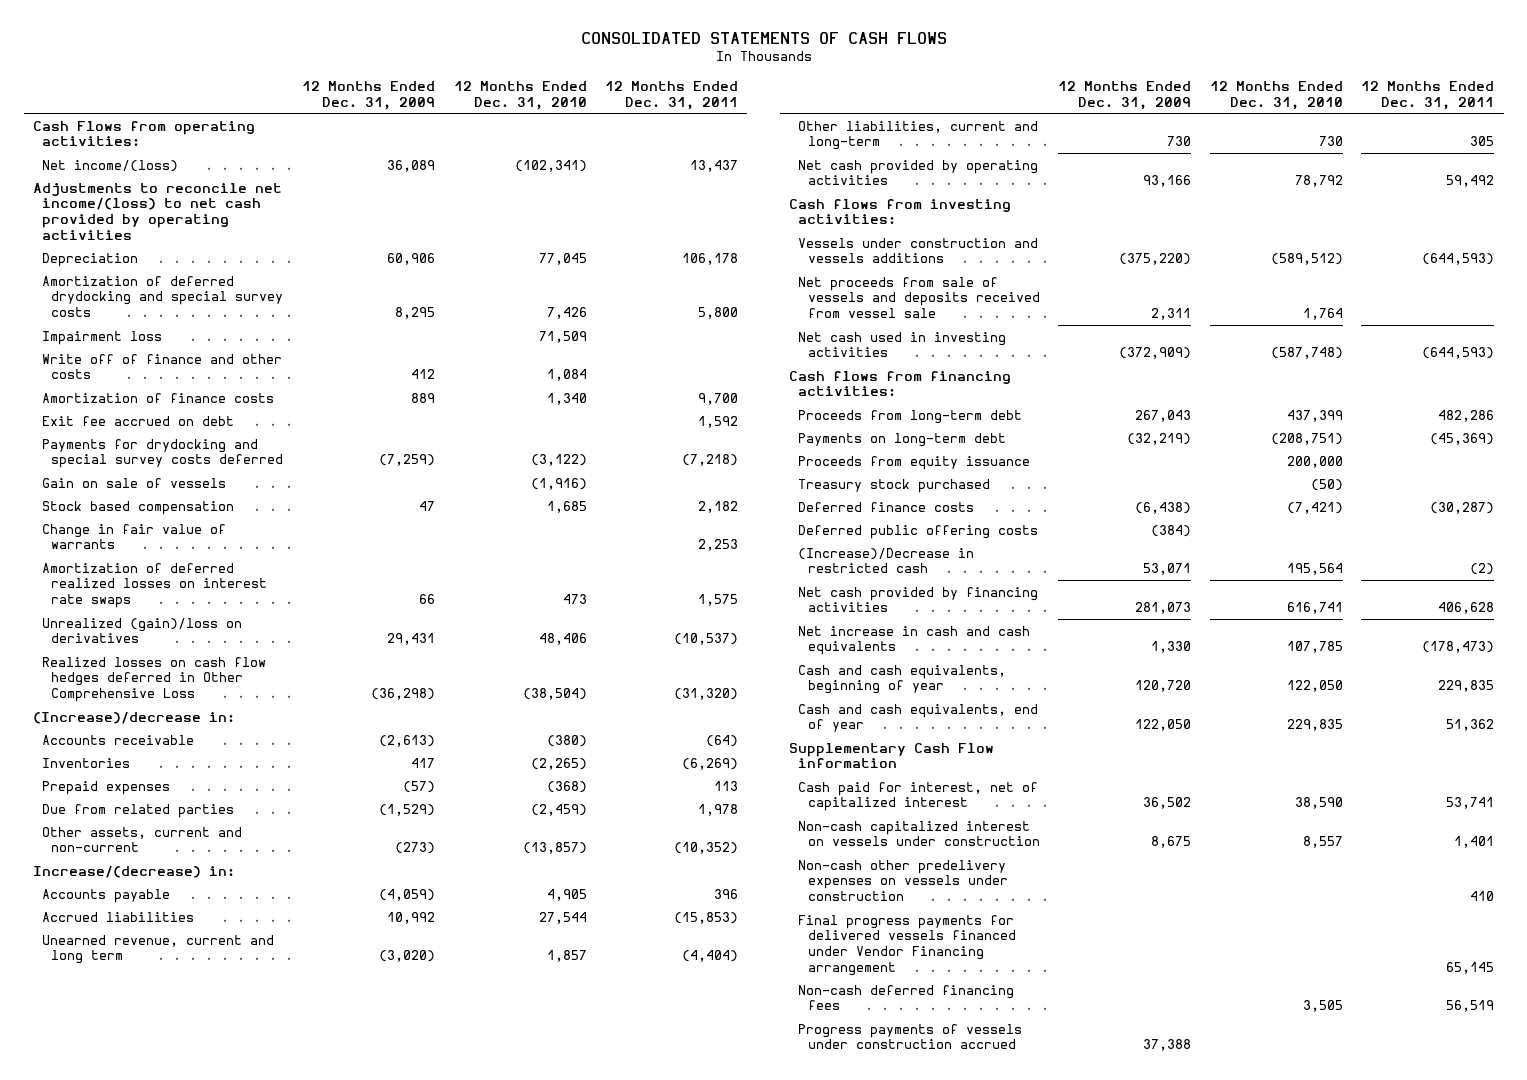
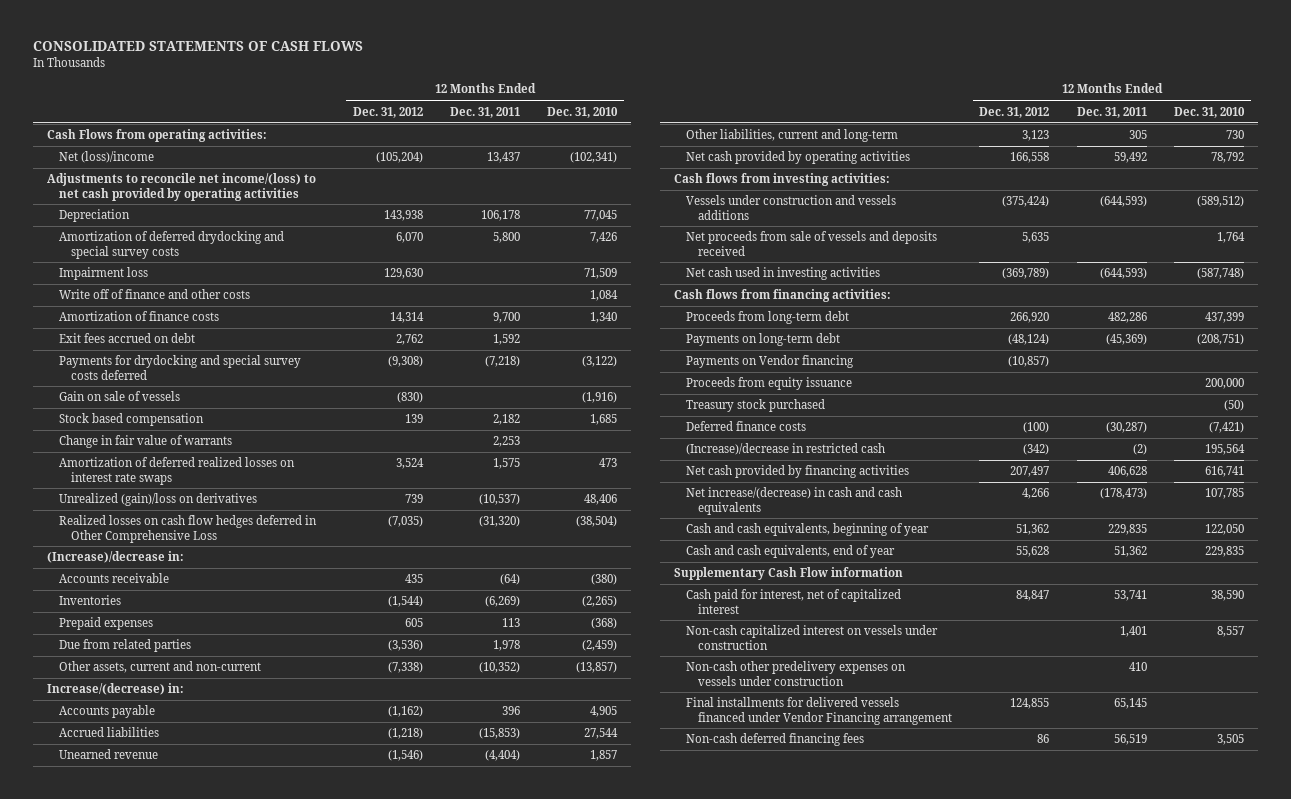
[302,80,436,110] 12 Months Ended Dec. 31, 2009 -> none
none -> [352,106,423,118] Dec. 31, 2012
[42,159,179,172] Net income/(loss) -> [58,151,154,164] Net (loss)/income
[42,415,235,426] Exit fee accrued on debt -> [58,333,195,344] Exit fees accrued on debt
[42,934,275,965] Unearned revenue, current and long term -> [58,749,158,760] Unearned revenue
[798,276,1040,318] Net proceeds from sale of vessels and deposits received from vessel sale -> [685,231,937,256] Net proceeds from sale of vessels and deposits received
none -> [685,355,854,369] Payments on Vendor financing
[798,524,1039,539] Deferred public offering costs -> none
[798,547,975,574] (Increase)/Decrease in restricted cash -> [685,443,885,456] (Increase)/decrease in restricted cash
[798,625,1031,656] Net increase in cash and cash equivalents -> [685,487,902,515] Net increase/(decrease) in cash and cash equivalents
[798,914,1016,976] Final progress payments for delivered vessels financed under Vendor Financing arrangement -> [685,697,953,725] Final installments for delivered vessels financed under Vendor Financing arrangement
[798,1023,1023,1050] Progress payments of vessels under construction accrued -> none

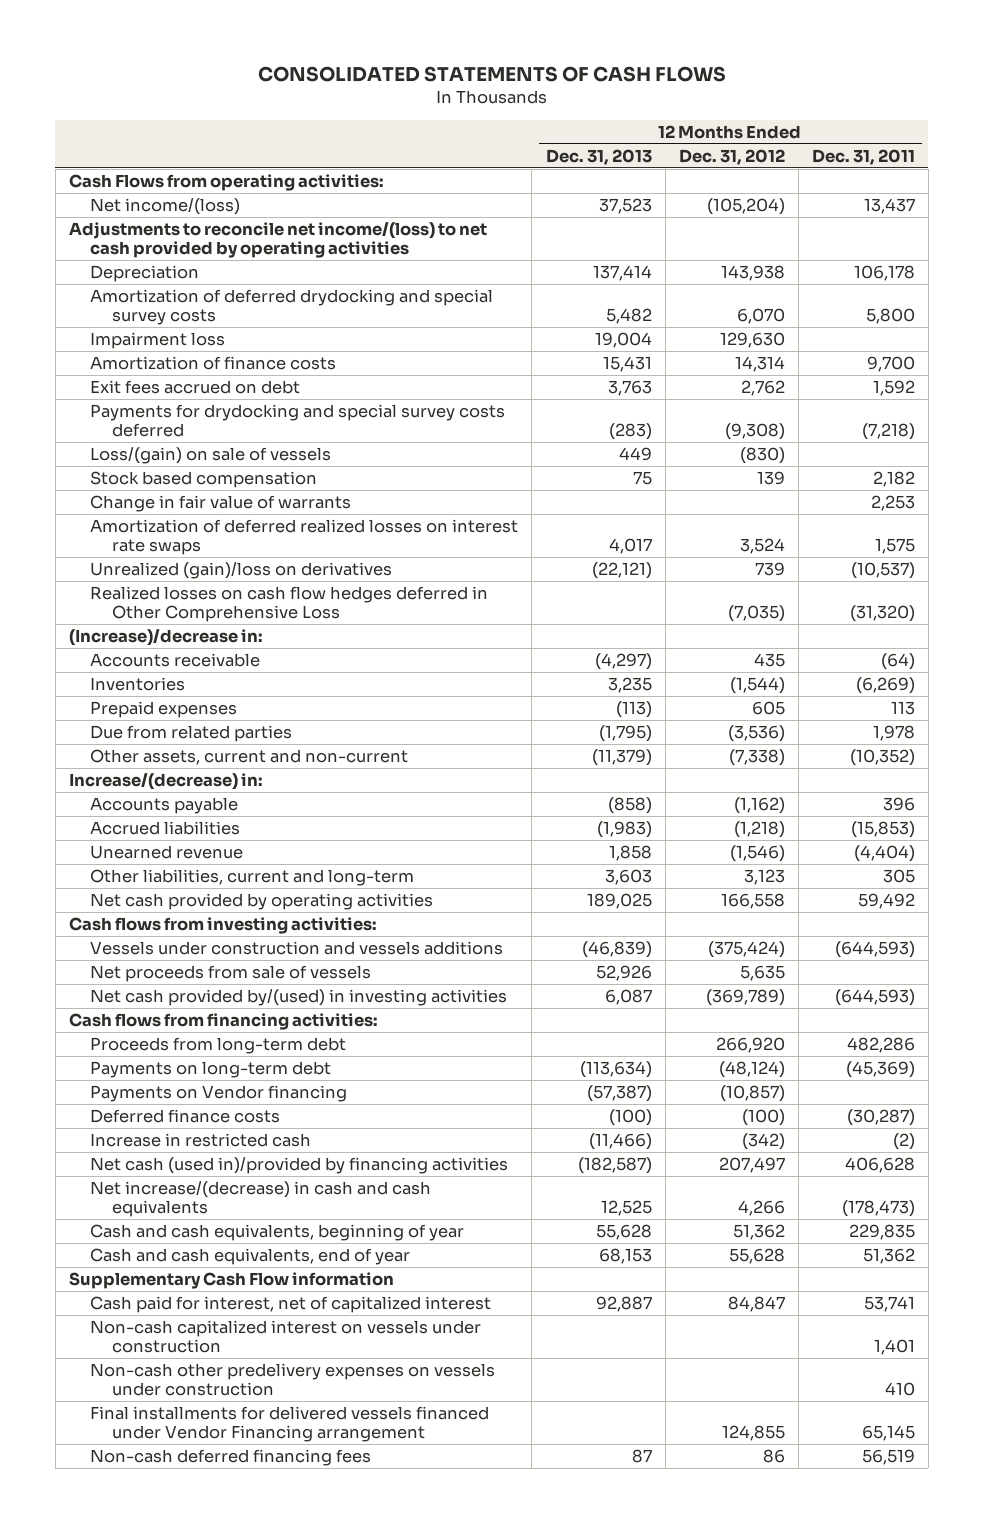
[547,106,619,118] Dec. 31, 2010 -> none
none -> [545,148,652,165] Dec. 31, 2013
[58,151,154,164] Net (loss)/income -> [90,198,241,216] Net income/(loss)
[58,289,250,300] Write off of finance and other costs -> none
[58,391,180,402] Gain on sale of vessels -> [90,447,332,465] Loss/(gain) on sale of vessels
[685,231,937,256] Net proceeds from sale of vessels and deposits received -> [90,965,372,983] Net proceeds from sale of vessels
[685,267,880,281] Net cash used in investing activities -> [90,989,508,1007] Net cash provided by/(used) in investing activities
[685,377,852,391] Proceeds from equity issuance -> none
[685,399,825,413] Treasury stock purchased -> none
[685,443,885,456] (Increase)/decrease in restricted cash -> [90,1133,312,1148] Increase in restricted cash
[685,465,909,479] Net cash provided by financing activities -> [90,1157,509,1175] Net cash (used in)/provided by financing activities

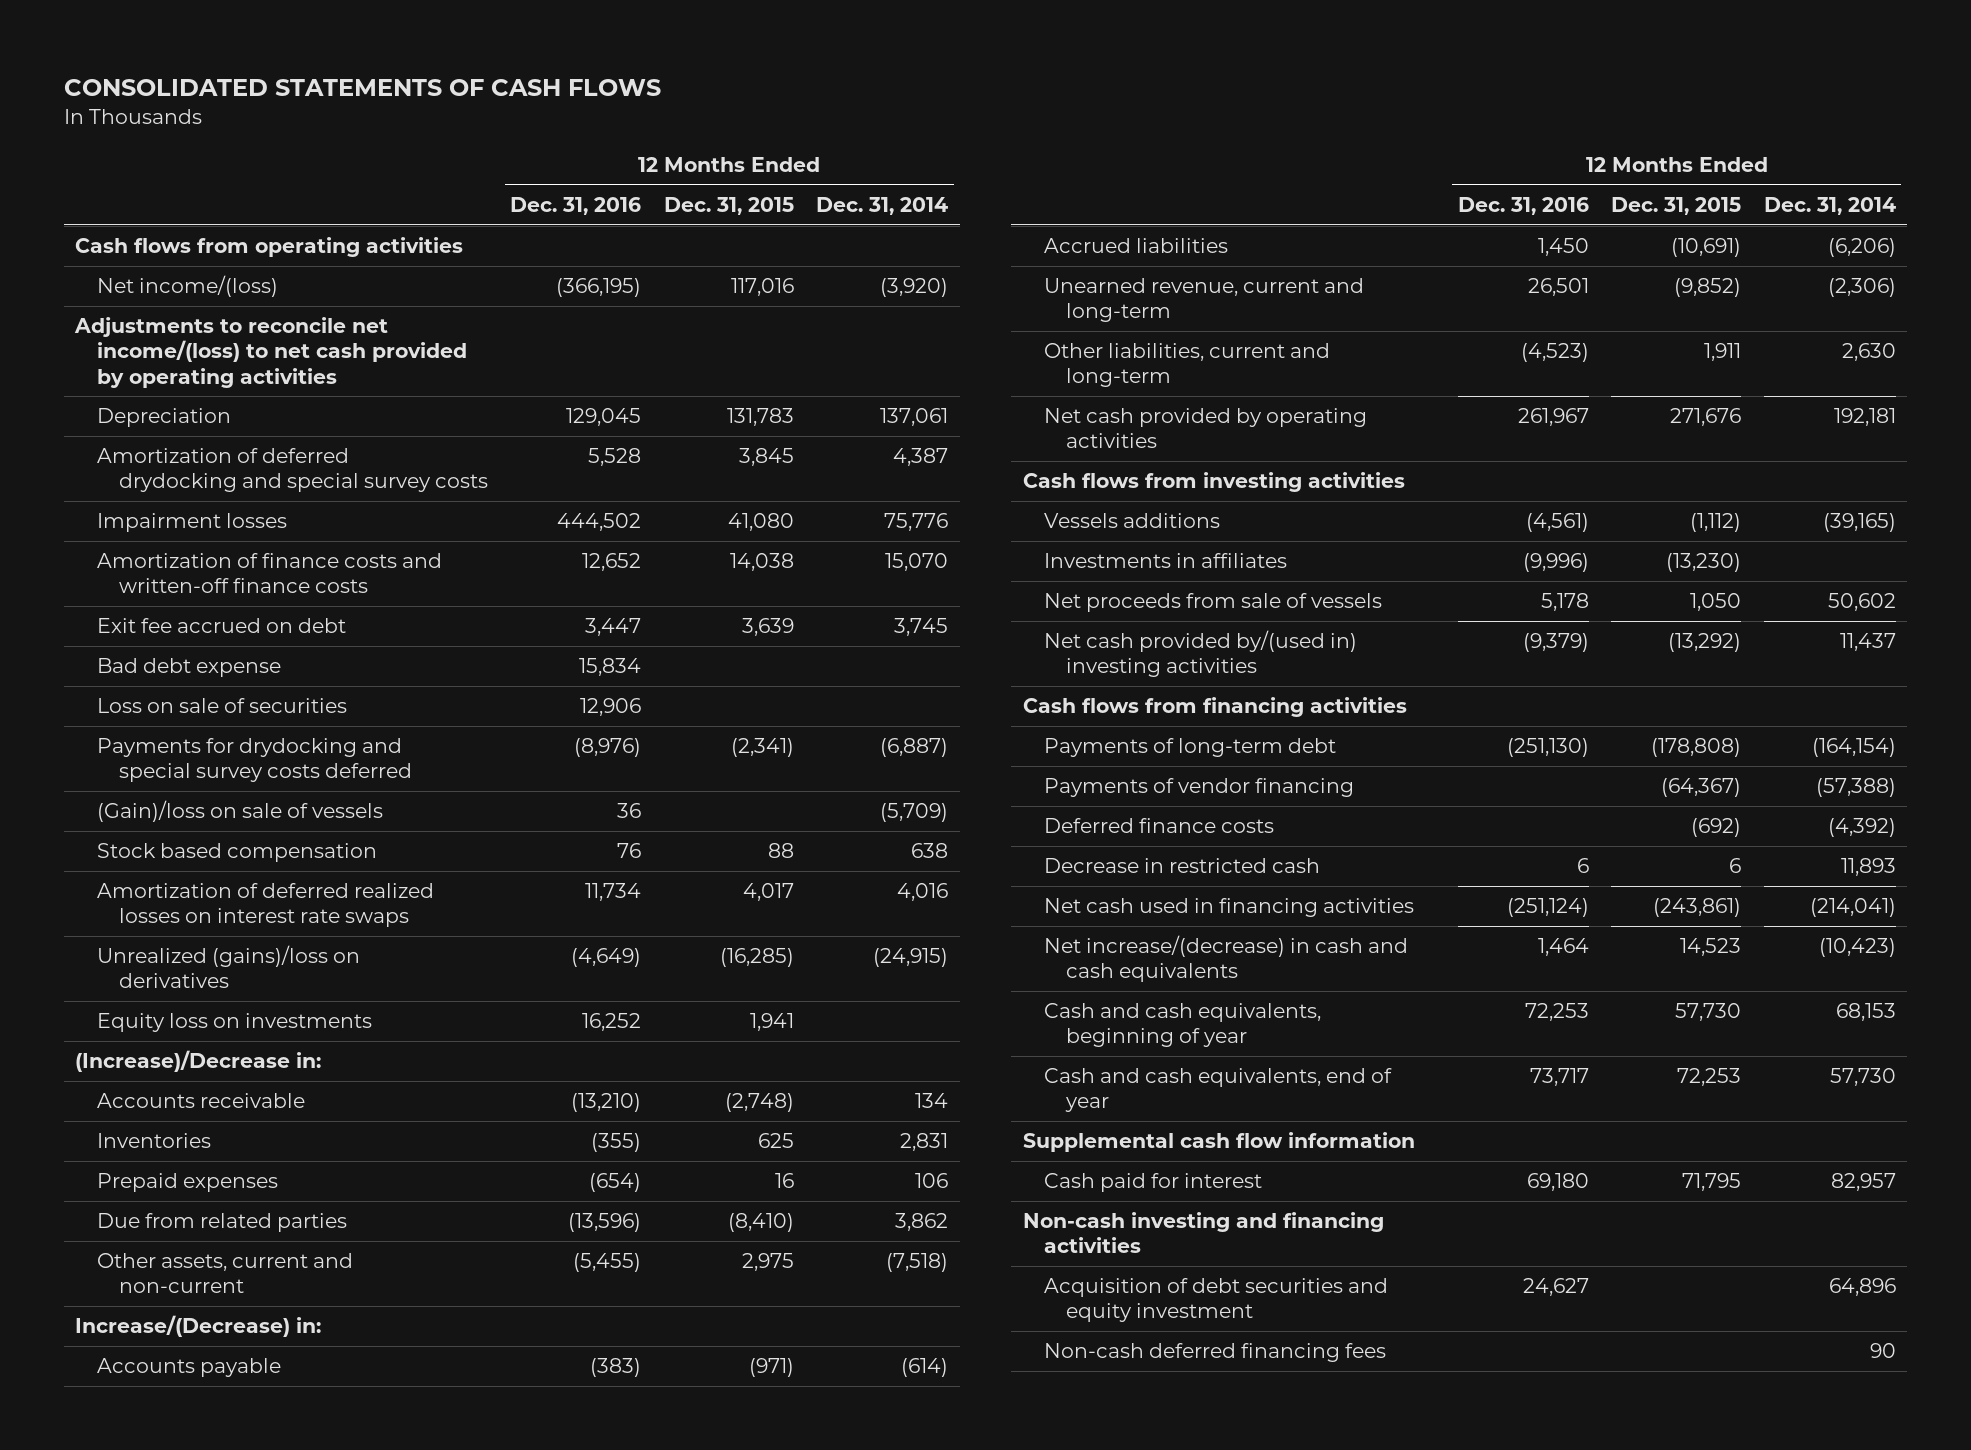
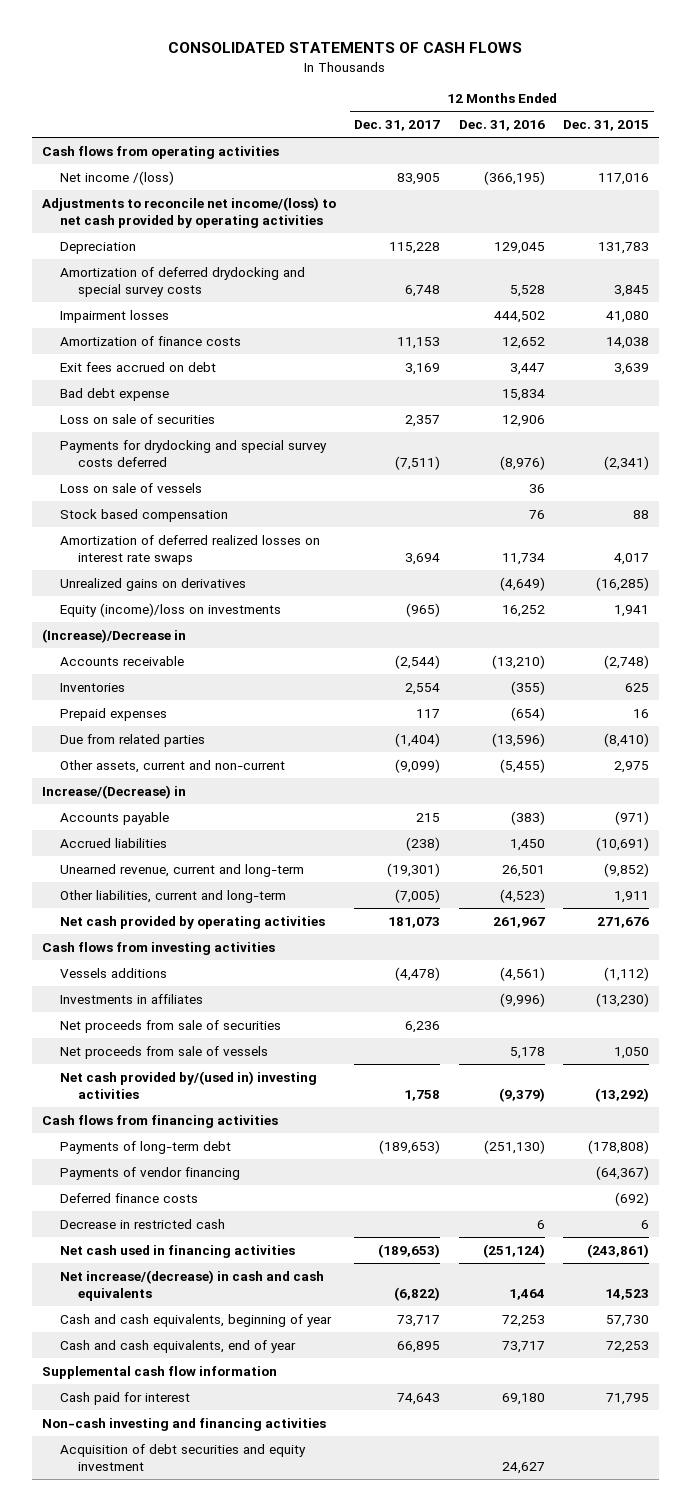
[816,197,949,216] Dec. 31, 2014 -> none
none -> [354,120,441,132] Dec. 31, 2017
[96,275,278,298] Net income/(loss) -> [59,170,174,185] Net income /(loss)
[96,553,442,594] Amortization of finance costs and written-off finance costs -> [59,335,241,346] Amortization of finance costs
[96,618,346,634] Exit fee accrued on debt -> [59,361,216,372] Exit fees accrued on debt
[96,800,383,823] (Gain)/loss on sale of vessels -> [59,482,202,493] Loss on sale of vessels
[96,945,360,989] Unrealized (gains)/loss on derivatives -> [59,577,246,591] Unrealized gains on derivatives
[96,1013,372,1033] Equity loss on investments -> [59,602,281,617] Equity (income)/loss on investments
[75,1050,322,1073] (Increase)/Decrease in: -> [41,628,186,643] (Increase)/Decrease in
[75,1315,322,1338] Increase/(Decrease) in: -> [41,784,186,799] Increase/(Decrease) in
none -> [59,1019,281,1033] Net proceeds from sale of securities
[1044,1343,1387,1363] Non-cash deferred financing fees -> none

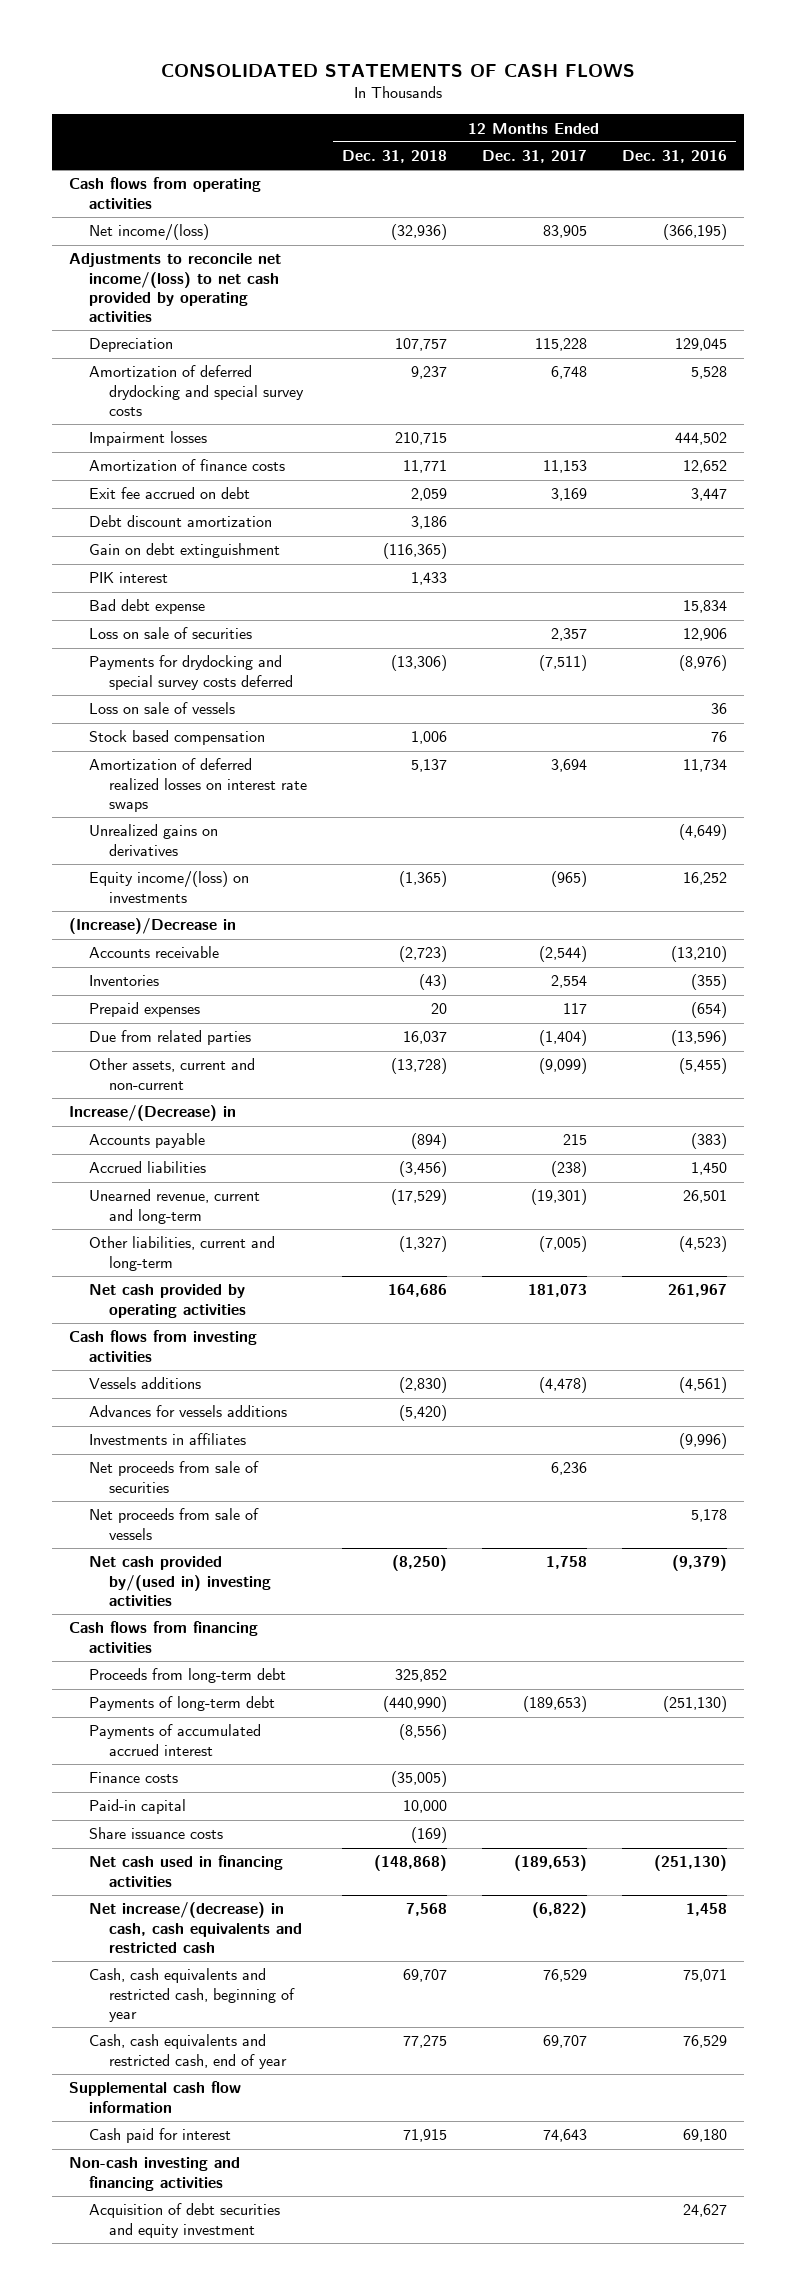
[563,120,650,132] Dec. 31, 2015 -> none
none -> [341,150,447,164] Dec. 31, 2018
[59,170,174,185] Net income /(loss) -> [89,224,210,242] Net income/(loss)
[59,361,216,372] Exit fees accrued on debt -> [89,487,251,500] Exit fee accrued on debt
none -> [89,515,273,528] Debt discount amortization
none -> [89,543,281,559] Gain on debt extinguishment
none -> [89,572,169,584] PIK interest
[59,602,281,617] Equity (income)/loss on investments -> [89,871,250,903] Equity income/(loss) on investments
none -> [89,1405,288,1418] Advances for vessels additions
none -> [89,1668,287,1684] Proceeds from long-term debt
[59,1166,240,1180] Payments of vendor financing -> none
[59,1218,225,1229] Decrease in restricted cash -> none
none -> [89,1724,262,1756] Payments of accumulated accrued interest
[59,1192,198,1203] Deferred finance costs -> [89,1772,179,1784] Finance costs
none -> [89,1799,187,1815] Paid-in capital
none -> [89,1827,224,1840] Share issuance costs
[482,1243,545,1258] (251,124) -> [653,1855,727,1872] (251,130)
[59,1269,324,1302] Net increase/(decrease) in cash and cash equivalents -> [89,1902,303,1953] Net increase/(decrease) in cash, cash equivalents and restricted cash
[508,1289,545,1301] 1,464 -> [685,1903,727,1917] 1,458
[59,1313,332,1327] Cash and cash equivalents, beginning of year -> [89,1968,296,2022] Cash, cash equivalents and restricted cash, beginning of year
[397,1314,441,1327] 73,717 -> [542,1969,587,1983] 76,529
[501,1314,545,1327] 72,253 -> [682,1969,727,1983] 75,071
[59,1339,296,1353] Cash and cash equivalents, end of year -> [89,2034,288,2069] Cash, cash equivalents and restricted cash, end of year
[397,1340,441,1353] 66,895 -> [542,2035,587,2049] 69,707
[501,1340,545,1353] 73,717 -> [682,2035,727,2049] 76,529

